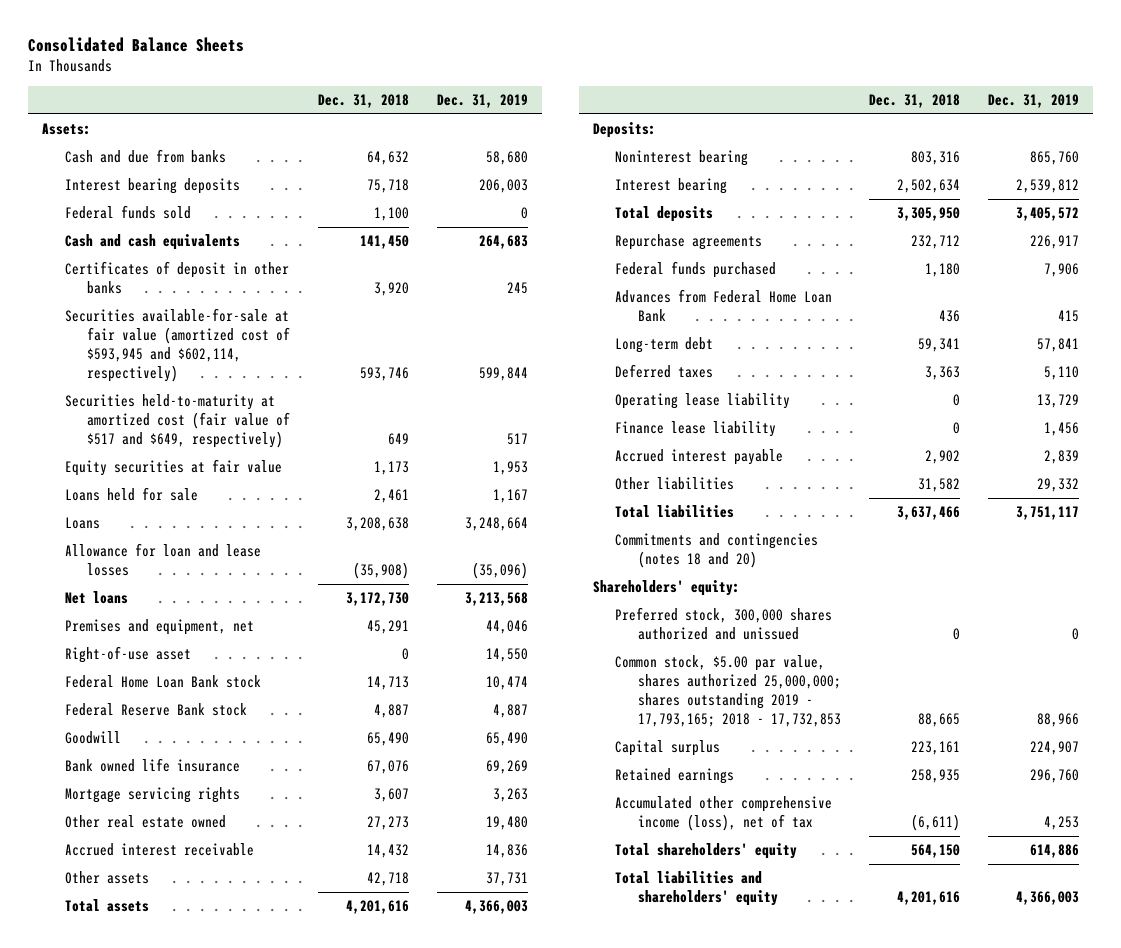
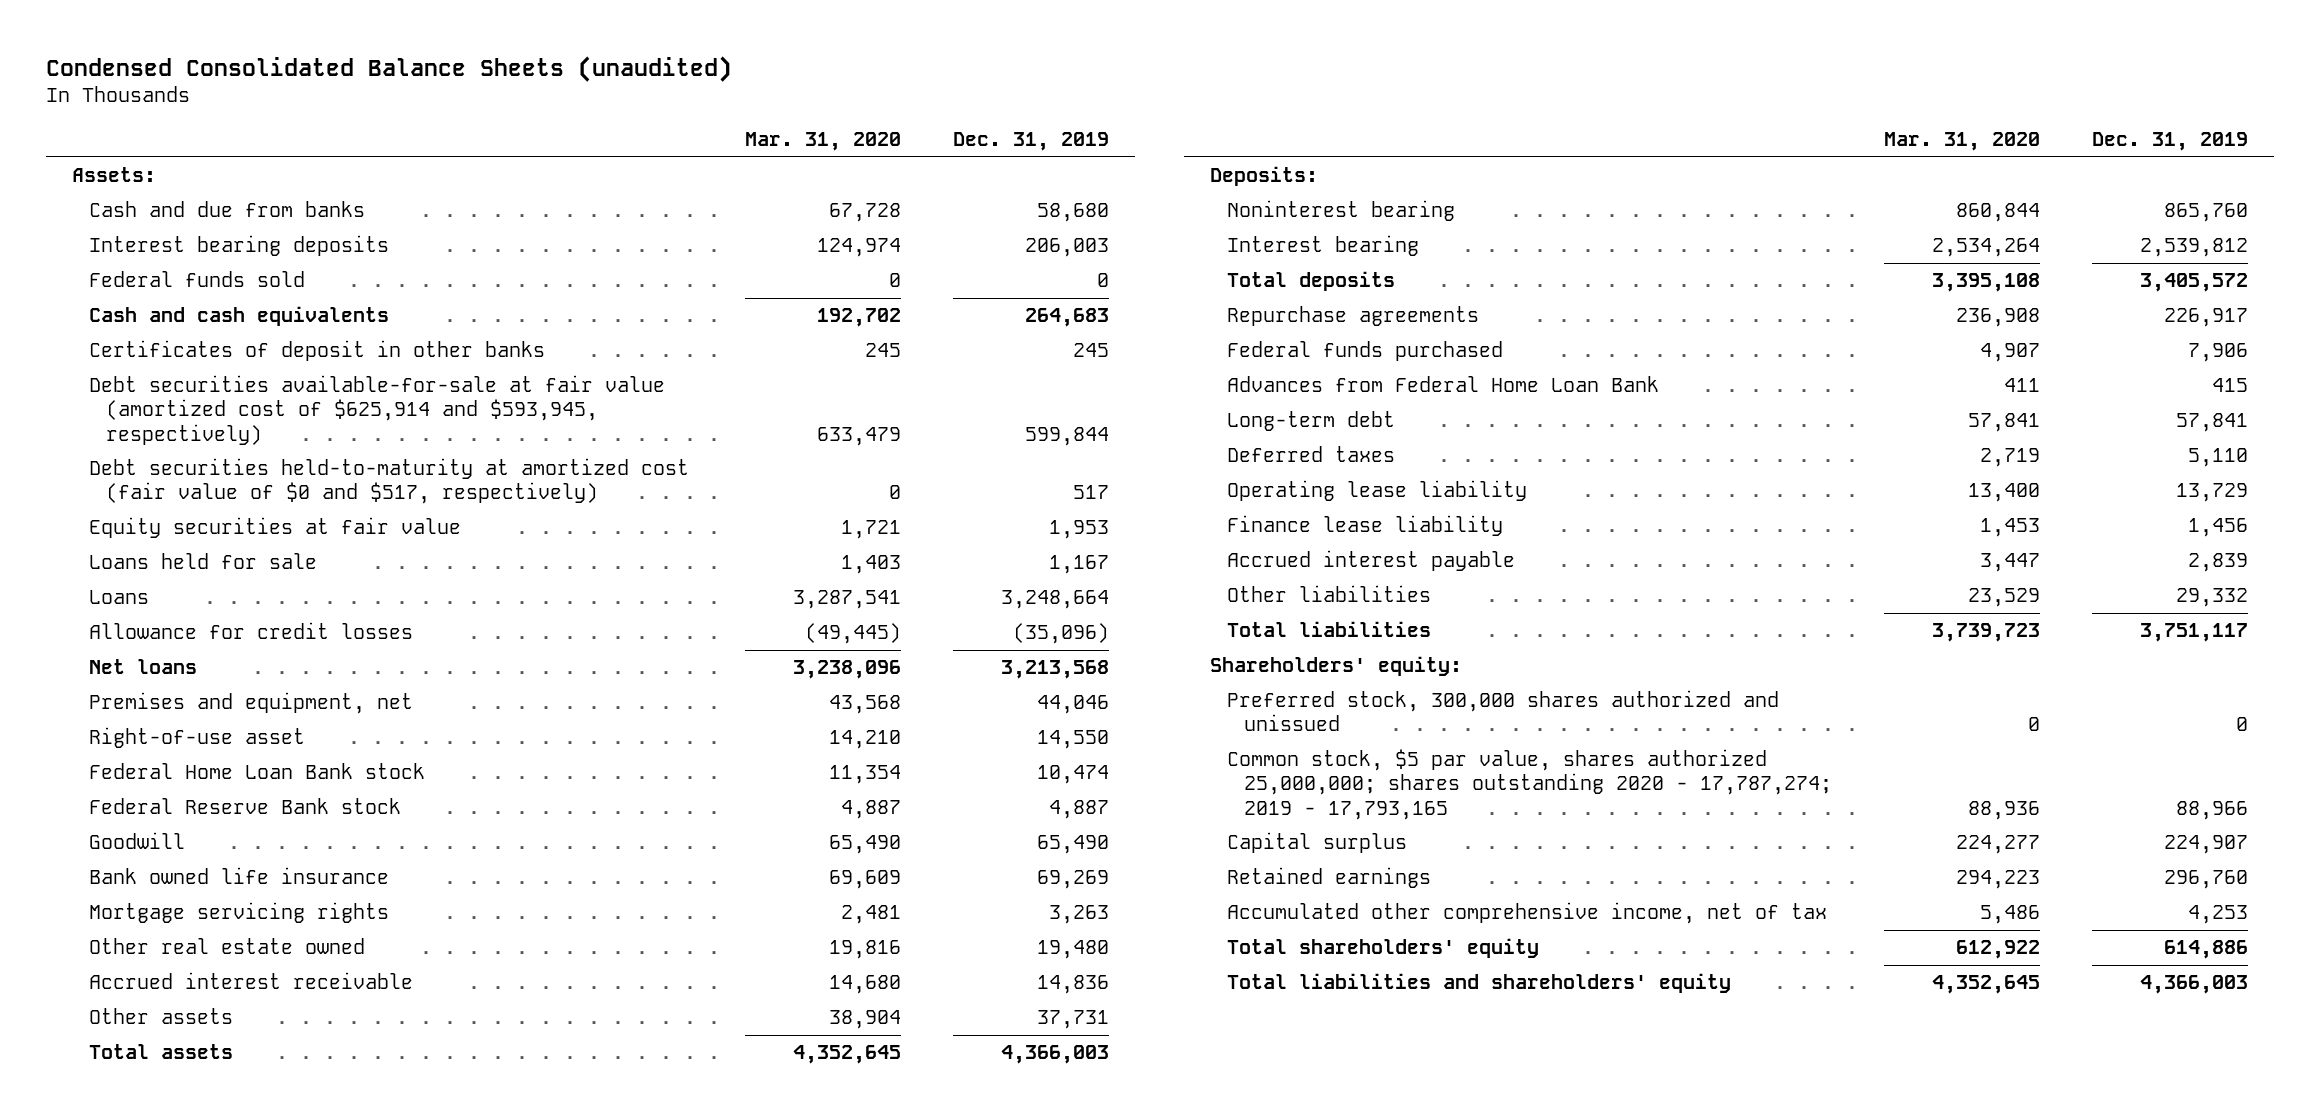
[28,37,245,53] Consolidated Balance Sheets -> [45,55,732,82] Condensed Consolidated Balance Sheets (unaudited)
[317,94,409,109] Dec. 31, 2018 -> none
none -> [745,131,902,151] Mar. 31, 2020
[64,307,290,383] Securities available-for-sale at fair value (amortized cost of $593,945 and $602,114, respectively) -> [88,375,665,445] Debt securities available-for-sale at fair value (amortized cost of $625,914 and $593,945, respectively)
[64,393,290,449] Securities held-to-maturity at amortized cost (fair value of $517 and $649, respectively) -> [88,458,689,505] Debt securities held-to-maturity at amortized cost (fair value of $0 and $517, respectively)
[64,542,261,577] Allowance for loan and lease losses -> [88,622,413,640] Allowance for credit losses
[615,532,819,569] Commitments and contingencies (notes 18 and 20) -> none
[615,654,841,728] Common stock, $5.00 par value, shares authorized 25,000,000; shares outstanding 2019 - 17,793,165; 2018 - 17,732,853 -> [1226,749,1832,820] Common stock, $5 par value, shares authorized 25,000,000; shares outstanding 2020 - 17,787,274; 2019 - 17,793,165
[615,795,833,832] Accumulated other comprehensive income (loss), net of tax -> [1226,902,1827,925] Accumulated other comprehensive income, net of tax

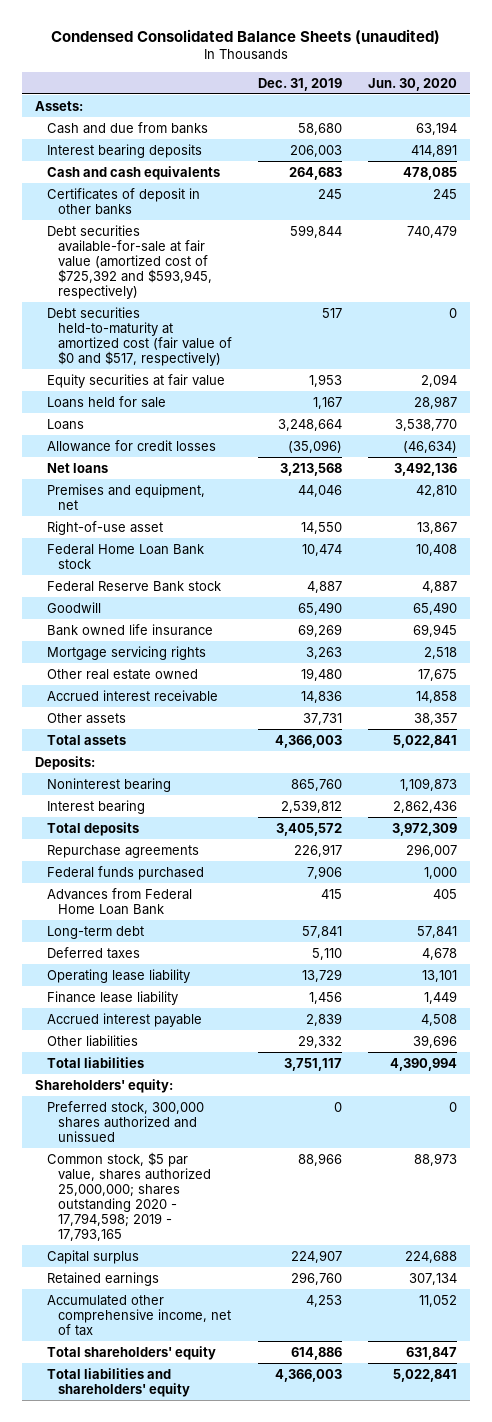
[745,131,902,151] Mar. 31, 2020 -> none
none -> [367,77,457,91] Jun. 30, 2020
[88,271,305,288] Federal funds sold -> none
[88,375,665,445] Debt securities available-for-sale at fair value (amortized cost of $625,914 and $593,945, respectively) -> [46,224,213,300] Debt securities available-for-sale at fair value (amortized cost of $725,392 and $593,945, respectively)
[1226,749,1832,820] Common stock, $5 par value, shares authorized 25,000,000; shares outstanding 2020 - 17,787,274; 2019 - 17,793,165 -> [46,1151,212,1242] Common stock, $5 par value, shares authorized 25,000,000; shares outstanding 2020 - 17,794,598; 2019 - 17,793,165

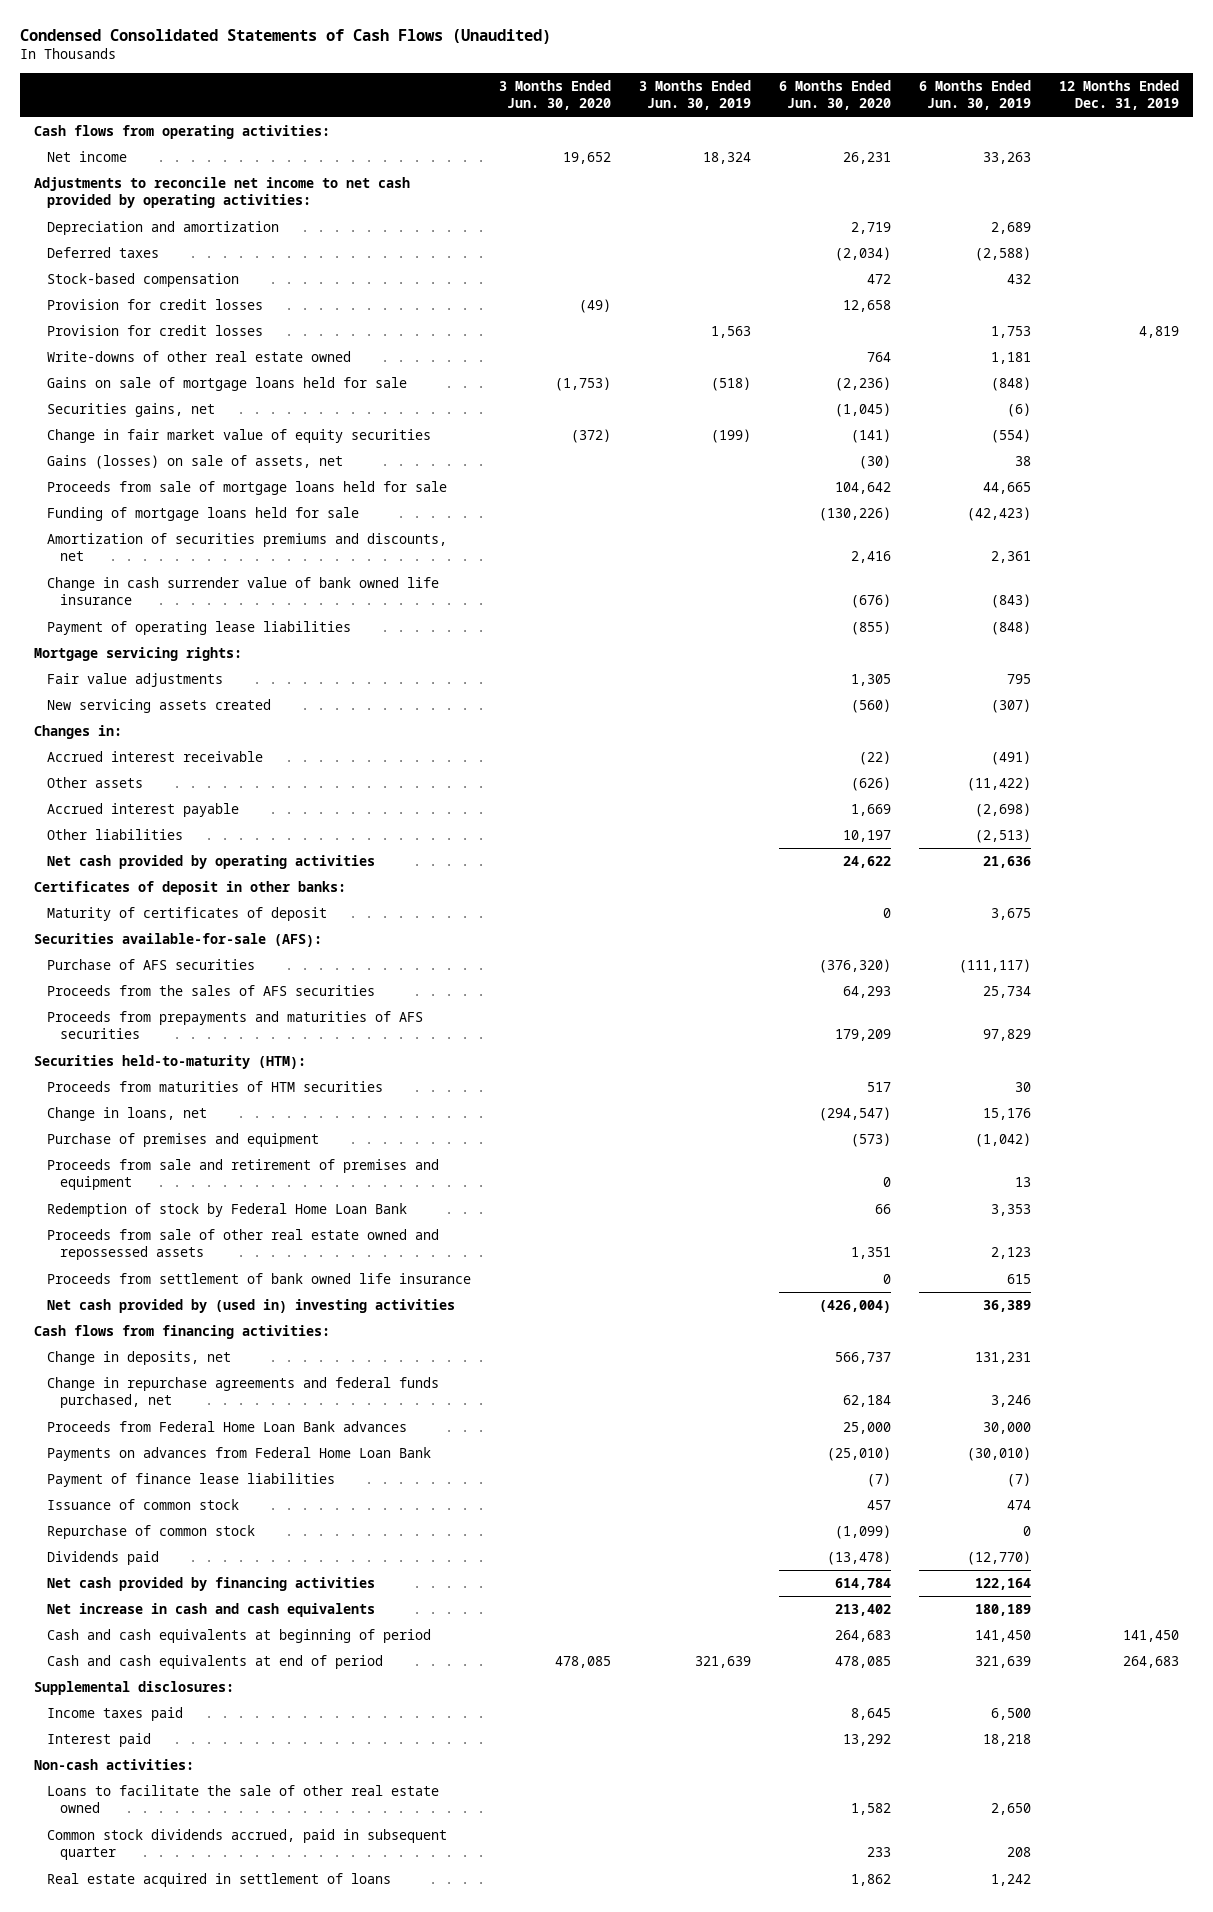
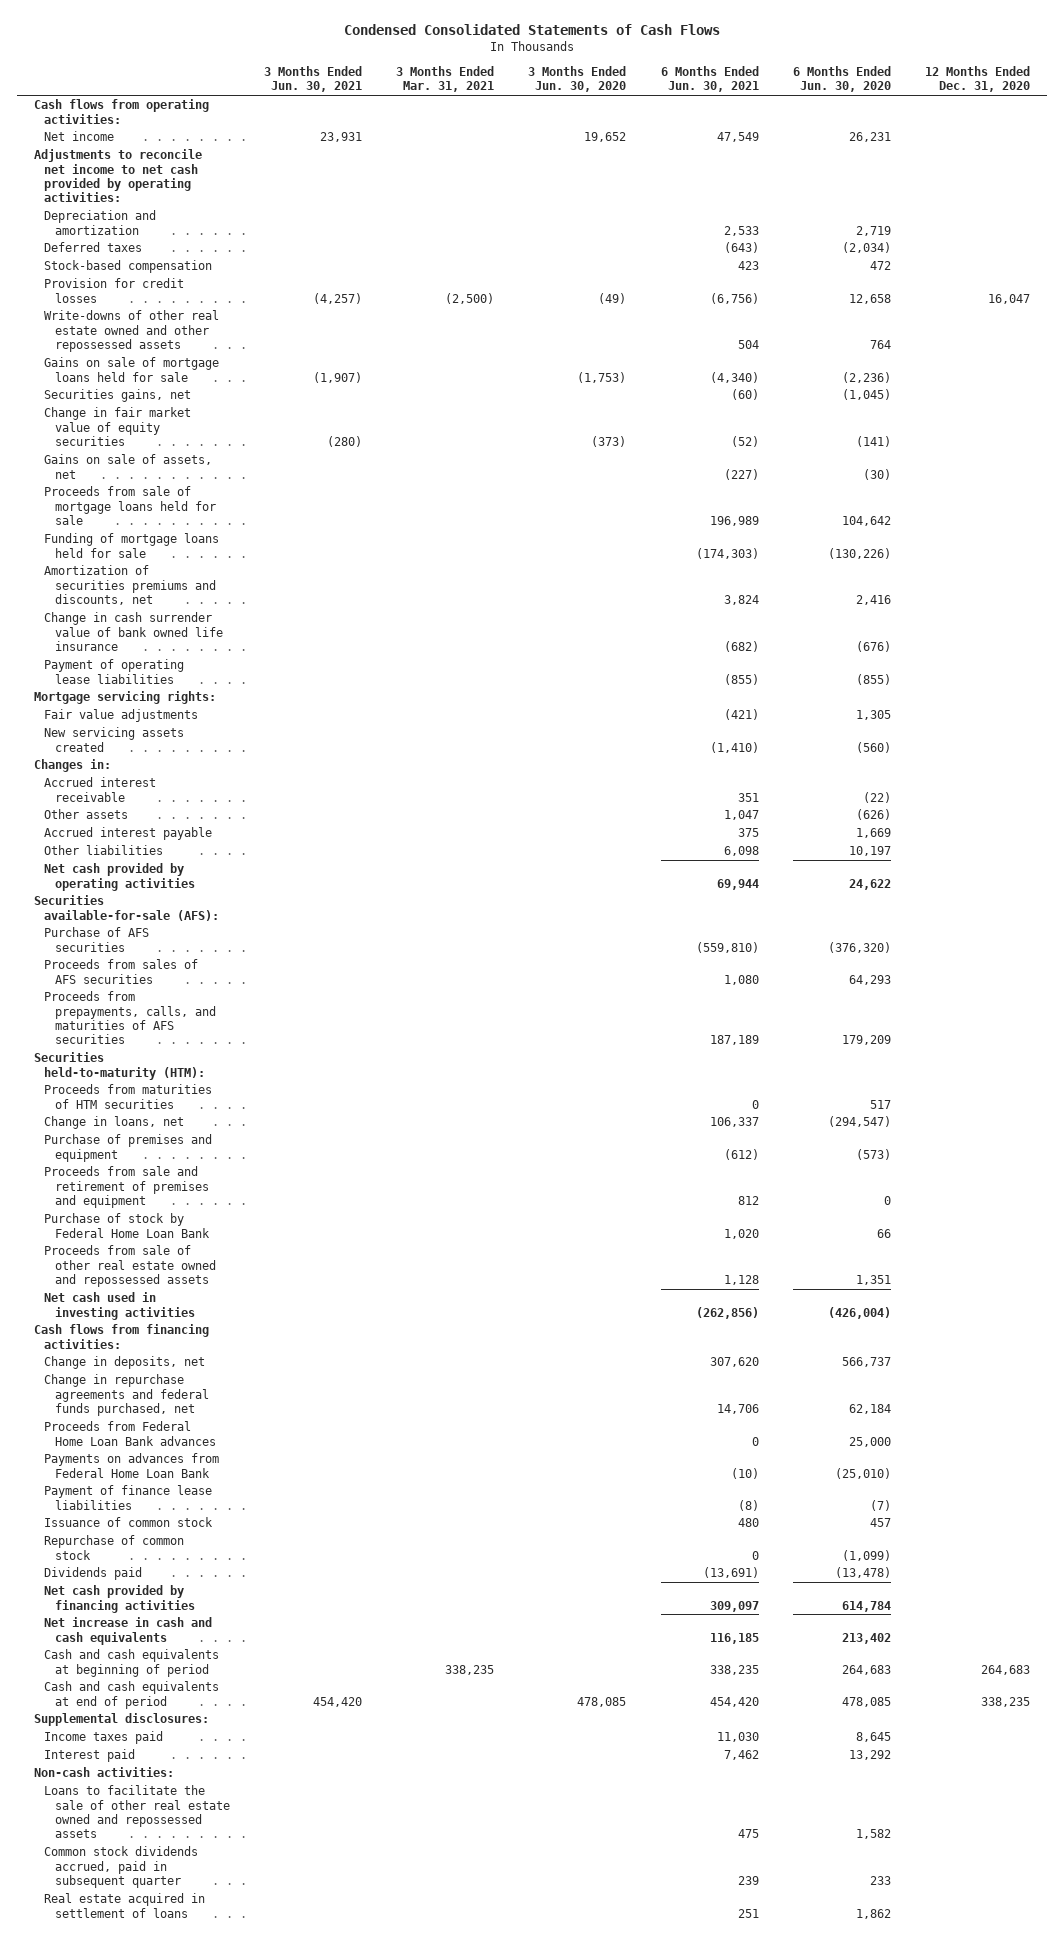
[19,29,551,45] Condensed Consolidated Statements of Cash Flows (Unaudited) -> [344,24,721,36] Condensed Consolidated Statements of Cash Flows
[638,80,751,111] 3 Months Ended Jun. 30, 2019 -> none
[918,80,1031,111] 6 Months Ended Jun. 30, 2019 -> none
[1058,80,1179,111] 12 Months Ended Dec. 31, 2019 -> none
none -> [263,66,362,93] 3 Months Ended Jun. 30, 2021
none -> [396,66,495,93] 3 Months Ended Mar. 31, 2021
none -> [660,66,759,93] 6 Months Ended Jun. 30, 2021
none -> [925,66,1031,93] 12 Months Ended Dec. 31, 2020
[47,325,264,337] Provision for credit losses -> none
[47,351,352,363] Write-downs of other real estate owned -> [44,310,220,352] Write-downs of other real estate owned and other repossessed assets
[570,429,611,444] (372) -> [591,435,627,447] (373)
[47,455,344,470] Gains (losses) on sale of assets, net -> [44,454,213,479] Gains on sale of assets, net
[33,881,346,896] Certificates of deposit in other banks: -> none
[47,907,328,922] Maturity of certificates of deposit -> none
[47,985,376,997] Proceeds from the sales of AFS securities -> [44,959,199,984] Proceeds from sales of AFS securities
[47,1011,424,1040] Proceeds from prepayments and maturities of AFS securities -> [44,991,216,1044] Proceeds from prepayments, calls, and maturities of AFS securities
[47,1203,408,1218] Redemption of stock by Federal Home Loan Bank -> [44,1213,210,1238] Purchase of stock by Federal Home Loan Bank
[47,1273,472,1285] Proceeds from settlement of bank owned life insurance -> none
[47,1299,456,1314] Net cash provided by (used in) investing activities -> [44,1292,195,1320] Net cash used in investing activities
[47,1785,440,1814] Loans to facilitate the sale of other real estate owned -> [44,1785,230,1838] Loans to facilitate the sale of other real estate owned and repossessed assets

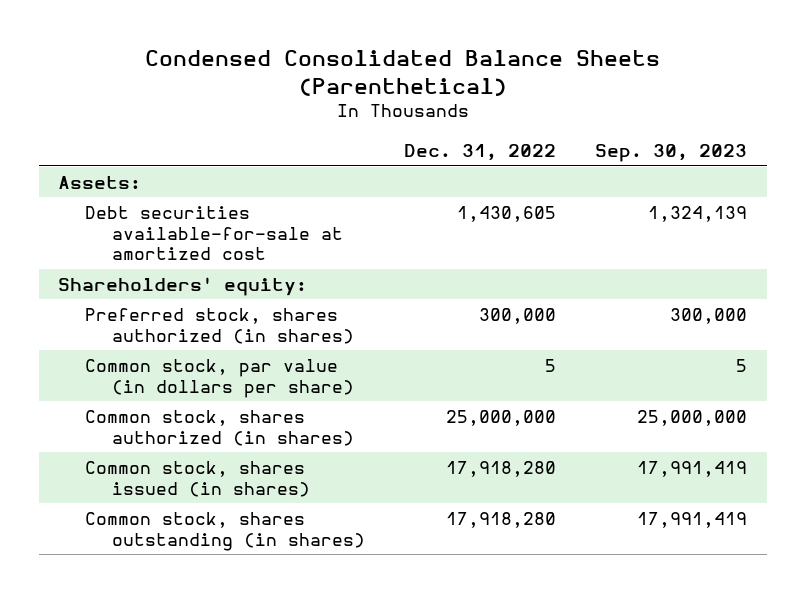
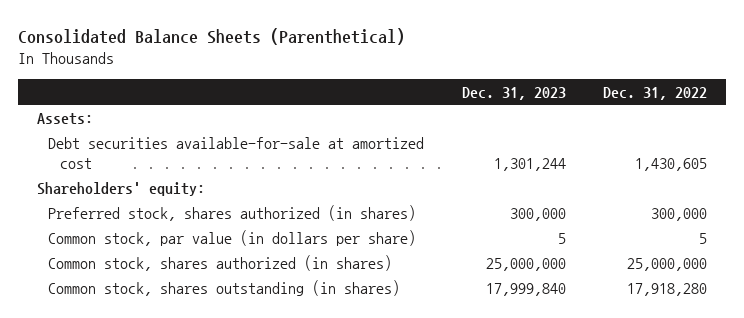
[144,50,660,96] Condensed Consolidated Balance Sheets (Parenthetical) -> [18,28,406,46] Consolidated Balance Sheets (Parenthetical)
[595,144,748,163] Sep. 30, 2023 -> none
none -> [461,86,566,100] Dec. 31, 2023
[84,460,310,497] Common stock, shares issued (in shares) -> none

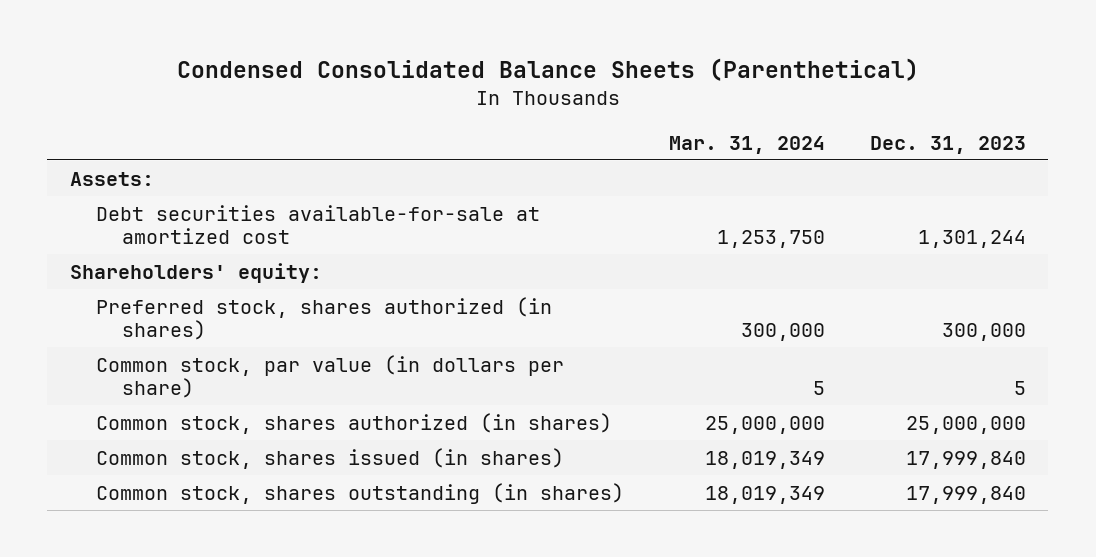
[18,28,406,46] Consolidated Balance Sheets (Parenthetical) -> [176,58,919,82] Condensed Consolidated Balance Sheets (Parenthetical)
[603,86,708,100] Dec. 31, 2022 -> none
none -> [668,135,825,154] Mar. 31, 2024
none -> [95,447,564,469] Common stock, shares issued (in shares)

